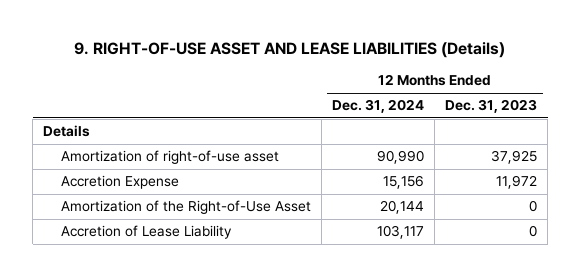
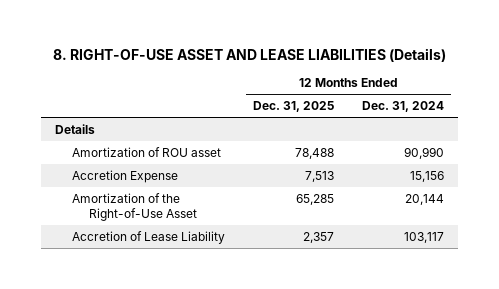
[74,42,506,59] 9. RIGHT-OF-USE ASSET AND LEASE LIABILITIES (Details) -> [52,47,446,62] 8. RIGHT-OF-USE ASSET AND LEASE LIABILITIES (Details)
[445,99,538,114] Dec. 31, 2023 -> none
none -> [253,101,335,113] Dec. 31, 2025
[61,150,280,165] Amortization of right-of-use asset -> [72,146,222,157] Amortization of ROU asset

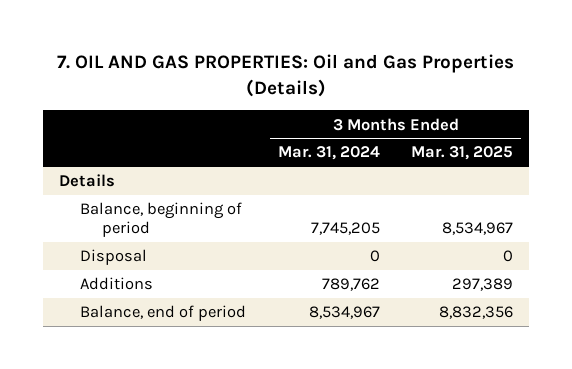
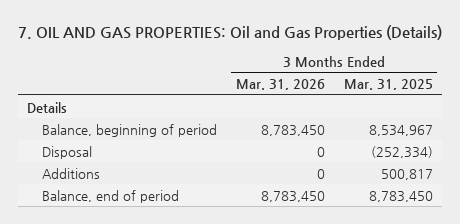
[277,146,380,161] Mar. 31, 2024 -> none
none -> [235,79,325,91] Mar. 31, 2026
[503,250,514,263] 0 -> [370,145,433,158] (252,334)
[452,278,514,292] 297,389 -> [380,168,433,180] 500,817
[439,306,514,320] 8,832,356 -> [368,190,433,202] 8,783,450

